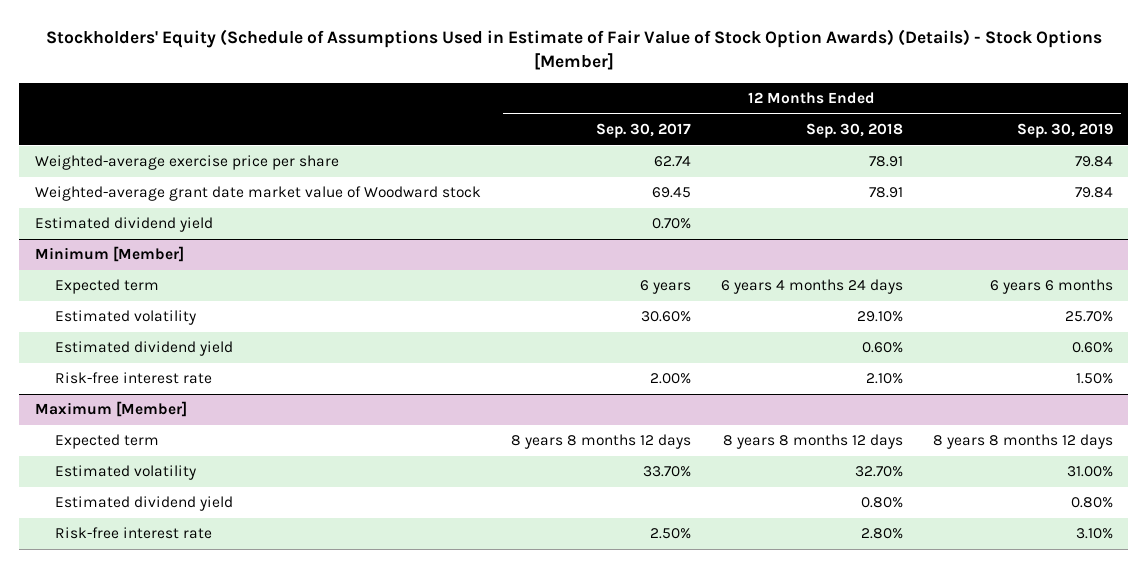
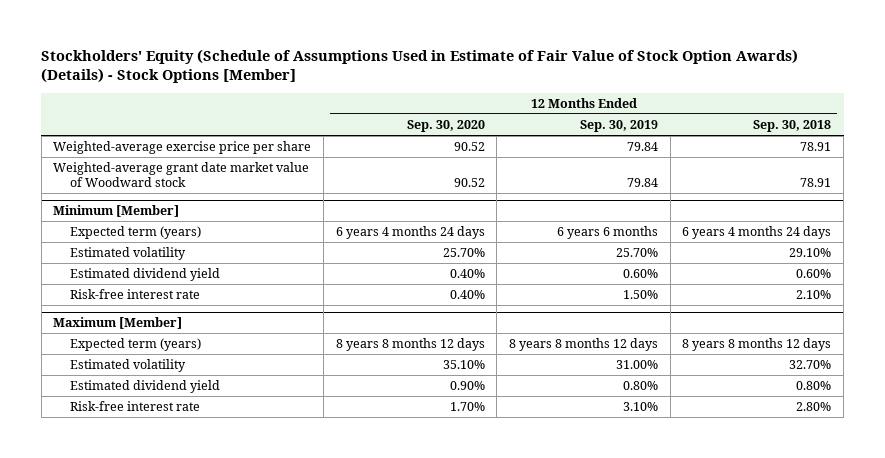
[595,123,691,139] Sep. 30, 2017 -> none
none -> [406,119,485,132] Sep. 30, 2020
[34,217,213,233] Estimated dividend yield -> none
[55,279,160,295] Expected term -> [70,226,202,240] Expected term (years)
[55,434,160,450] Expected term -> [70,338,202,352] Expected term (years)

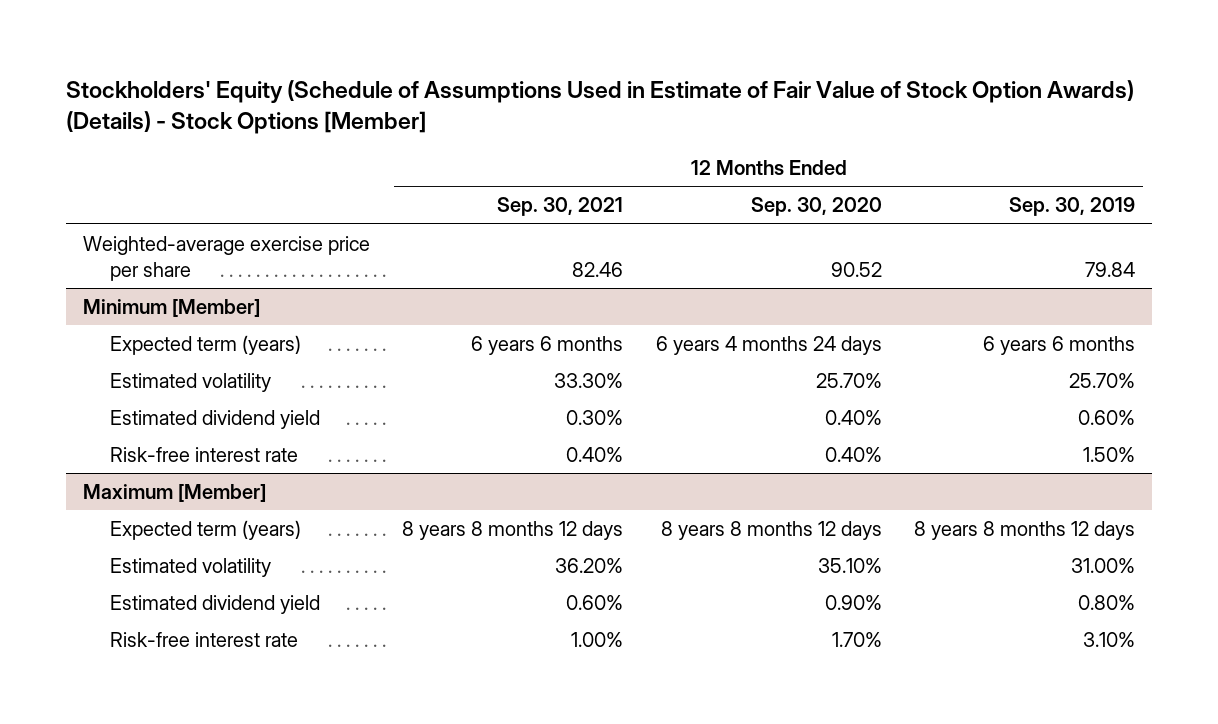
[753,119,832,132] Sep. 30, 2018 -> none
none -> [497,197,624,217] Sep. 30, 2021
[53,162,310,187] Weighted-average grant date market value of Woodward stock -> none

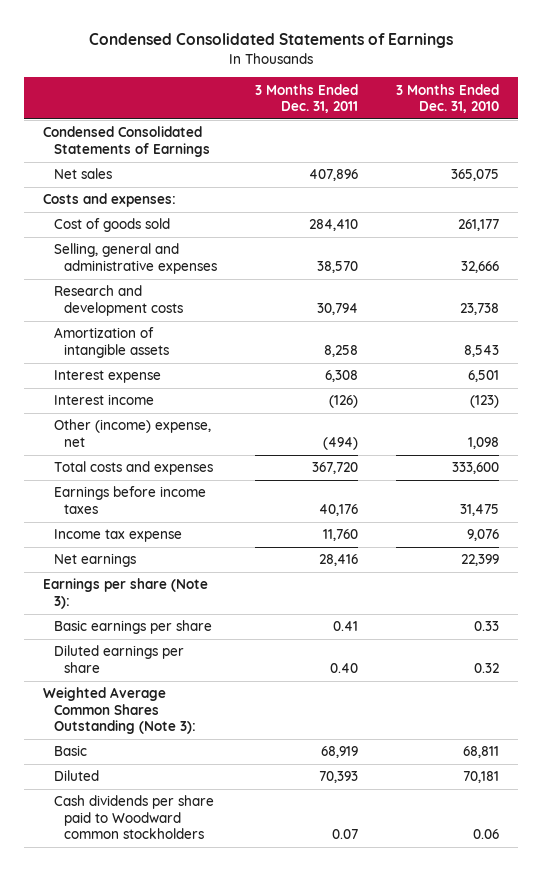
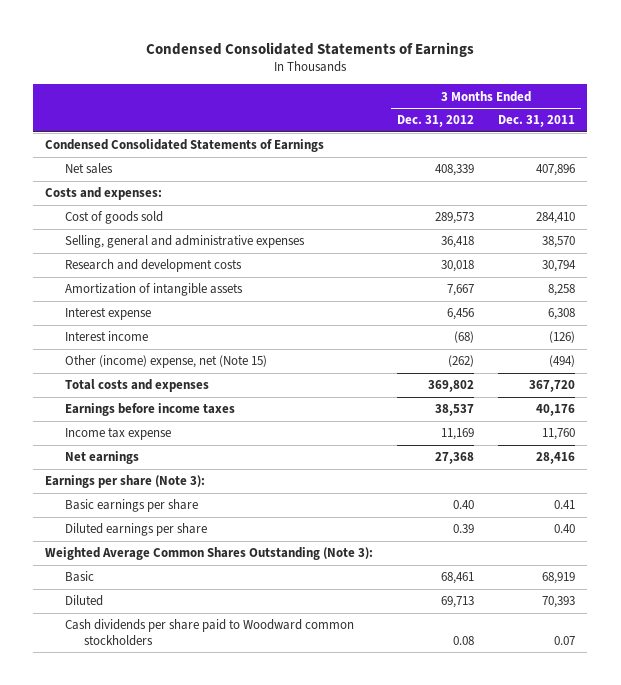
[396,83,500,114] 3 Months Ended Dec. 31, 2010 -> none
none -> [397,115,475,128] Dec. 31, 2012
[53,419,211,447] Other (income) expense, net -> [64,355,267,369] Other (income) expense, net (Note 15)

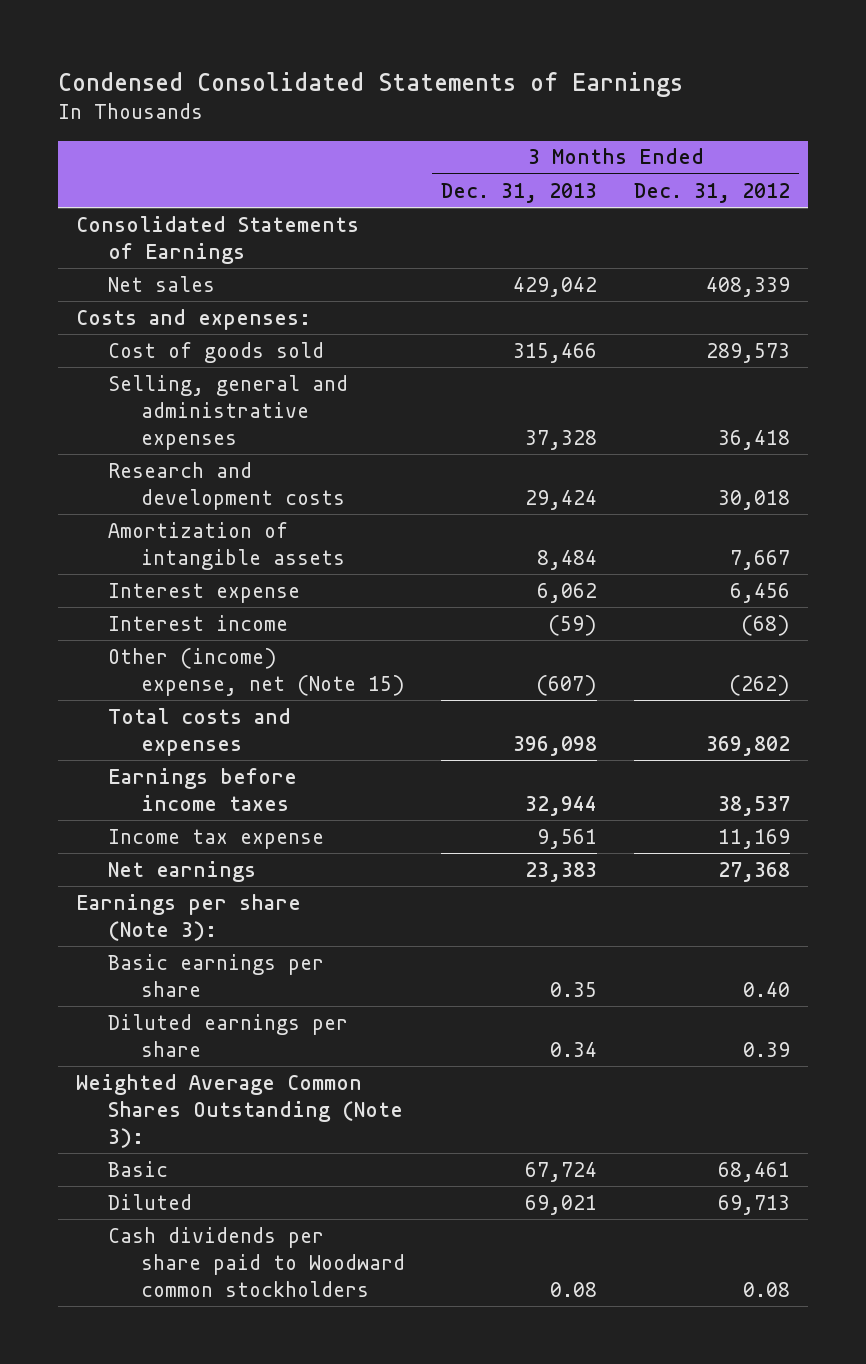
[498,115,576,128] Dec. 31, 2011 -> none
none -> [441,182,598,203] Dec. 31, 2013
[45,139,325,153] Condensed Consolidated Statements of Earnings -> [76,215,360,264] Consolidated Statements of Earnings

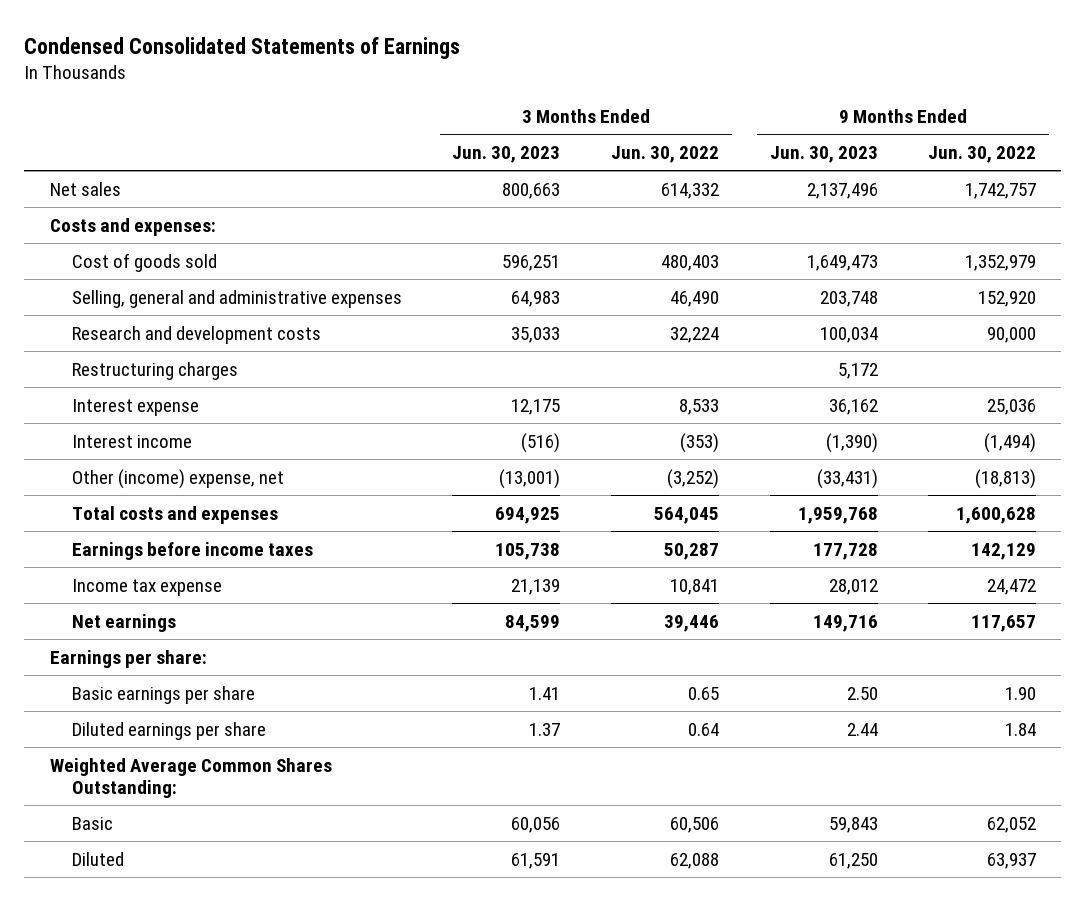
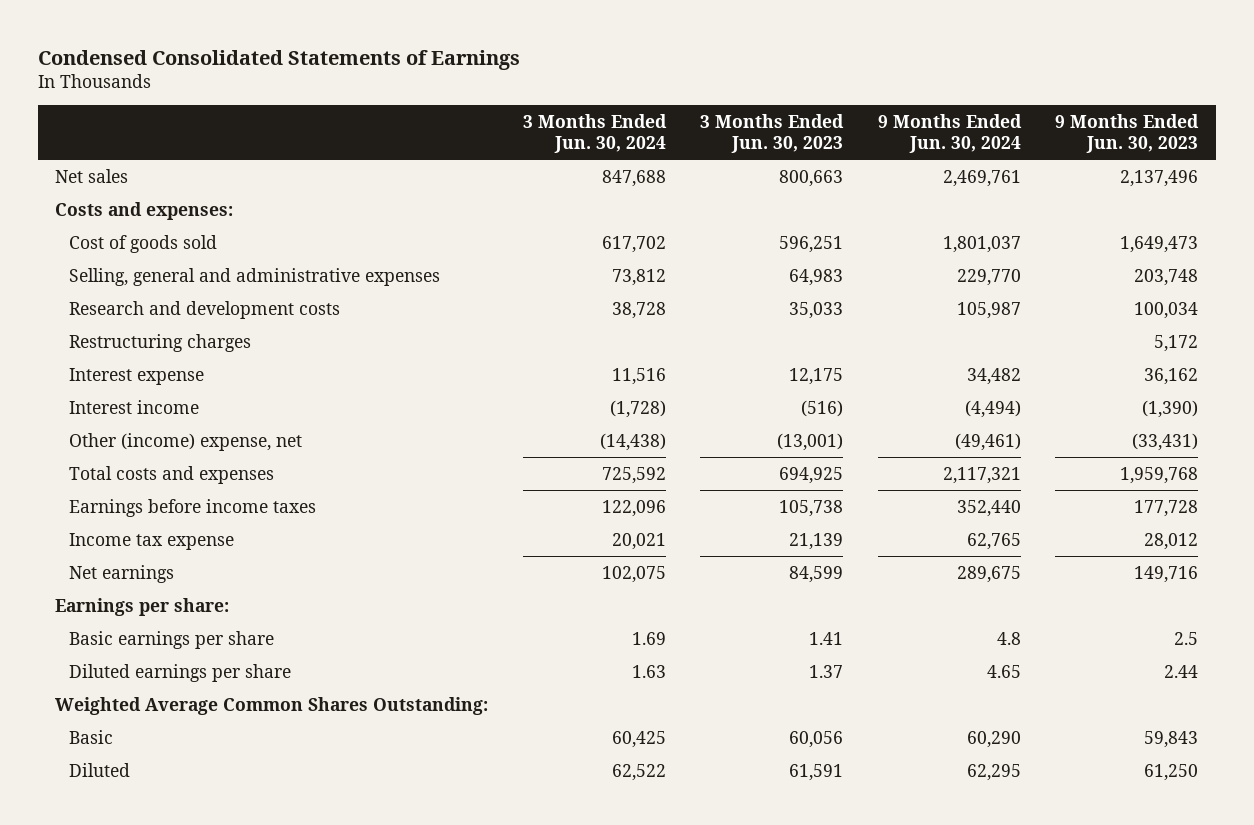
[610,145,719,163] Jun. 30, 2022 -> none
[928,145,1037,163] Jun. 30, 2022 -> none
none -> [522,113,667,153] 3 Months Ended Jun. 30, 2024
none -> [877,113,1022,153] 9 Months Ended Jun. 30, 2024
[846,686,878,700] 2.50 -> [1174,631,1199,645] 2.5

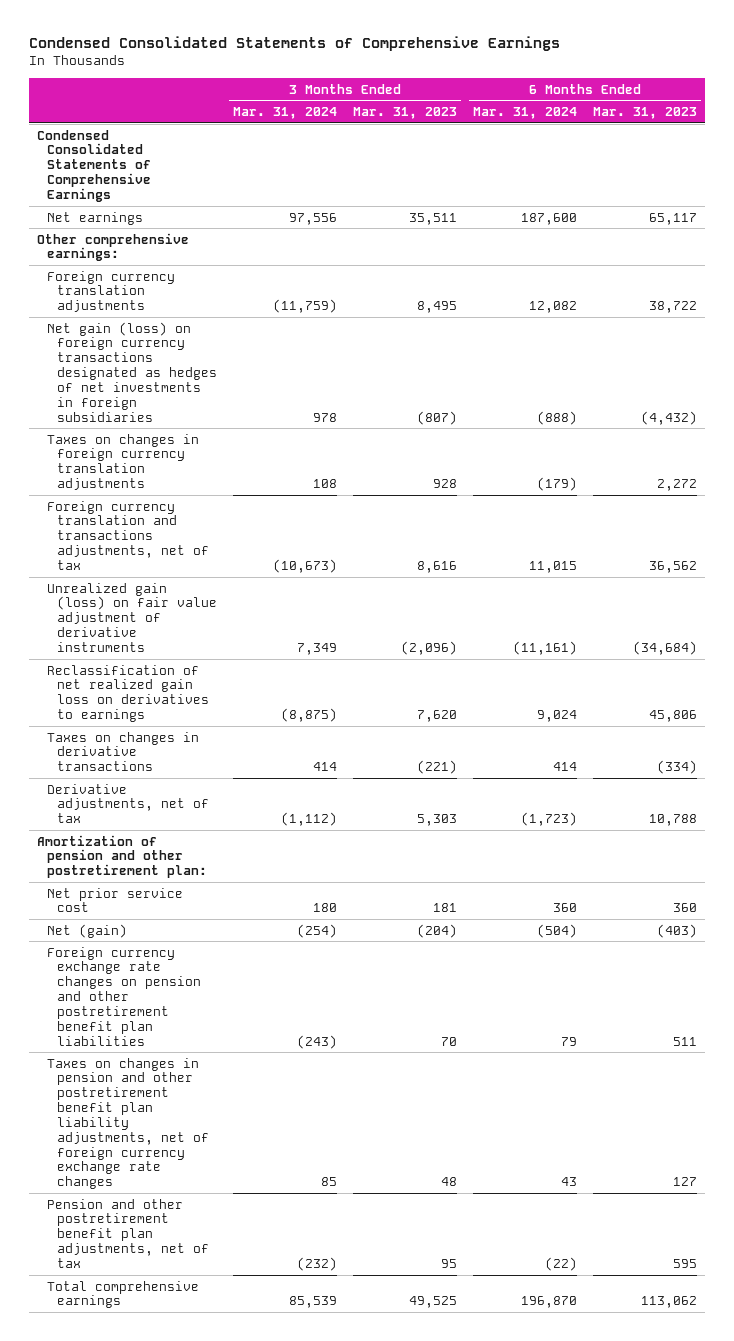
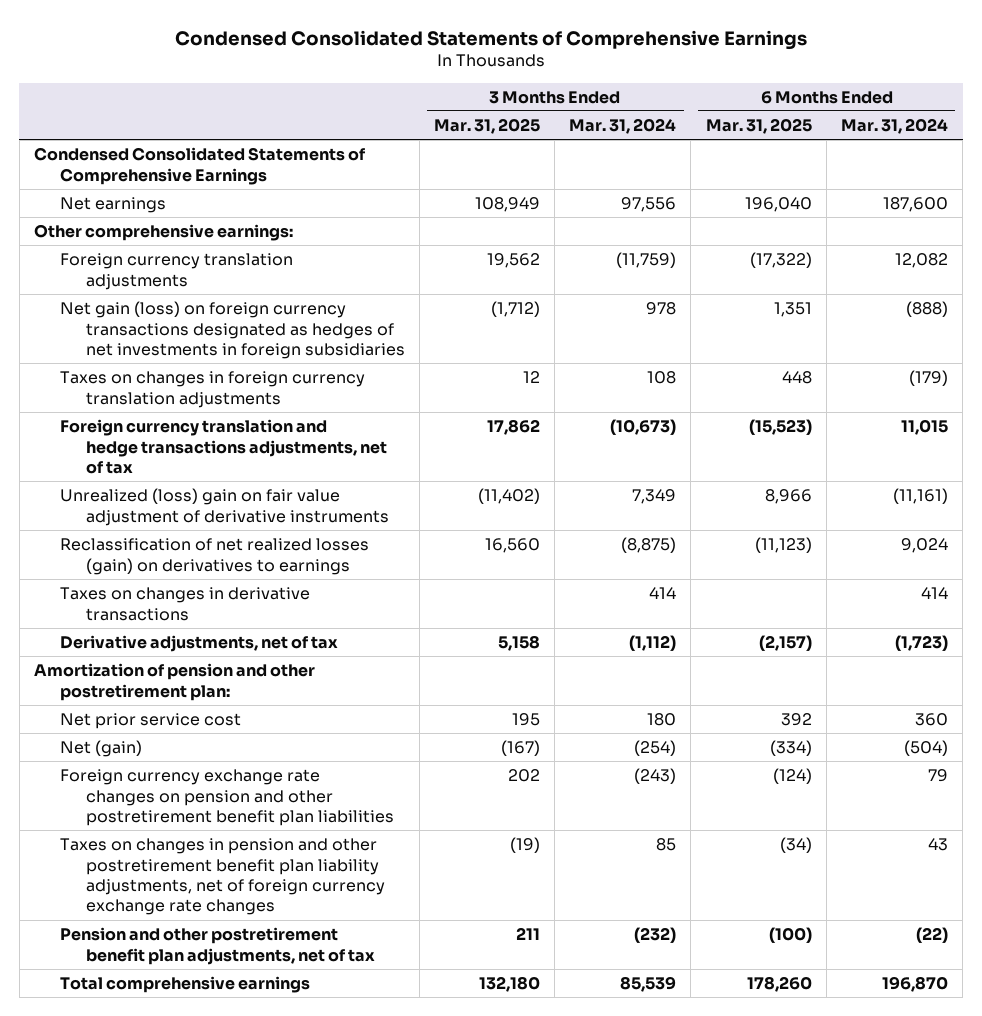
[353,106,458,119] Mar. 31, 2023 -> none
[592,106,697,119] Mar. 31, 2023 -> none
none -> [433,118,540,135] Mar. 31, 2025
none -> [705,118,812,135] Mar. 31, 2025
[46,500,210,570] Foreign currency translation and transactions adjustments, net of tax -> [59,419,387,474] Foreign currency translation and hedge transactions adjustments, net of tax
[46,582,218,652] Unrealized gain (loss) on fair value adjustment of derivative instruments -> [59,488,389,526] Unrealized (loss) gain on fair value adjustment of derivative instruments
[46,664,210,723] Reclassification of net realized gain loss on derivatives to earnings -> [59,538,369,575] Reclassification of net realized losses (gain) on derivatives to earnings

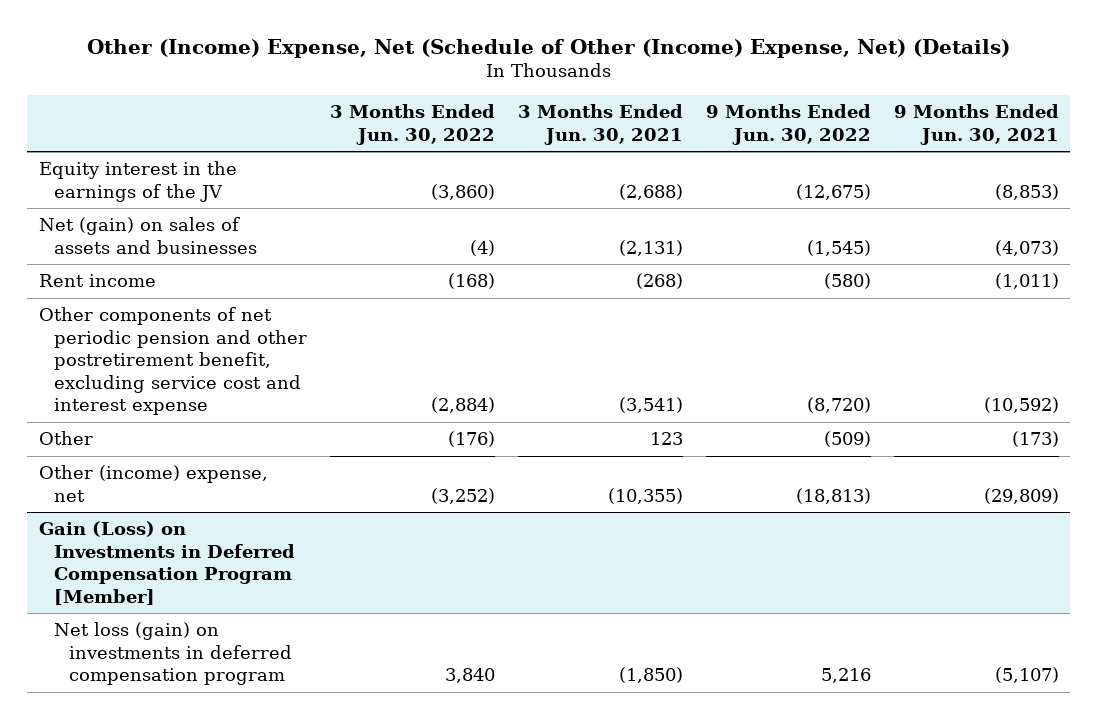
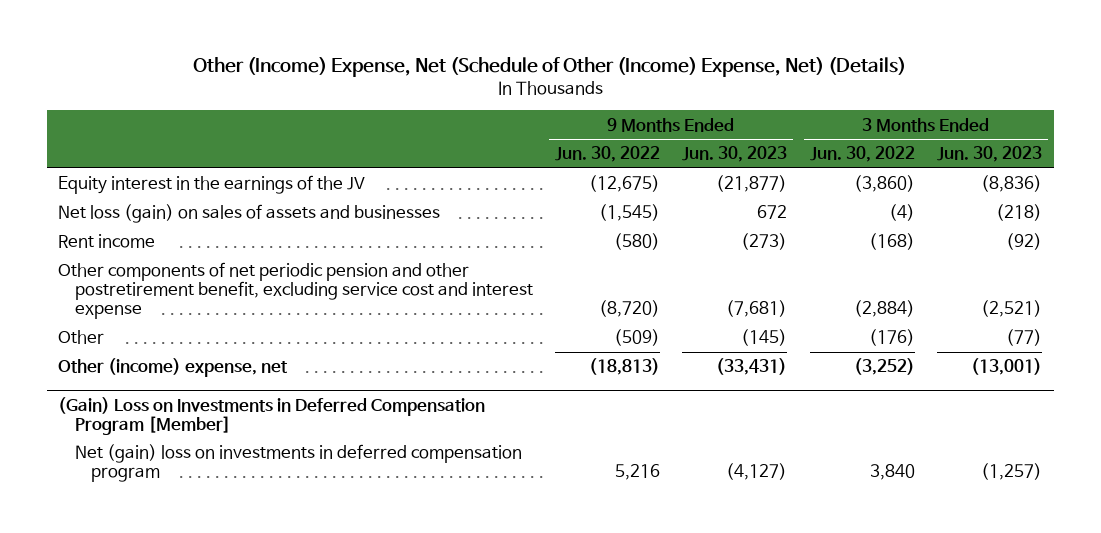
[517,103,683,145] 3 Months Ended Jun. 30, 2021 -> none
[893,103,1059,145] 9 Months Ended Jun. 30, 2021 -> none
none -> [682,146,788,163] Jun. 30, 2023
none -> [937,146,1043,163] Jun. 30, 2023
[38,217,257,254] Net (gain) on sales of assets and businesses -> [58,204,441,224] Net loss (gain) on sales of assets and businesses
[38,521,295,605] Gain (Loss) on Investments in Deferred Compensation Program [Member] -> [58,396,486,435] (Gain) Loss on Investments in Deferred Compensation Program [Member]
[53,622,293,686] Net loss (gain) on investments in deferred compensation program -> [74,444,522,483] Net (gain) loss on investments in deferred compensation program

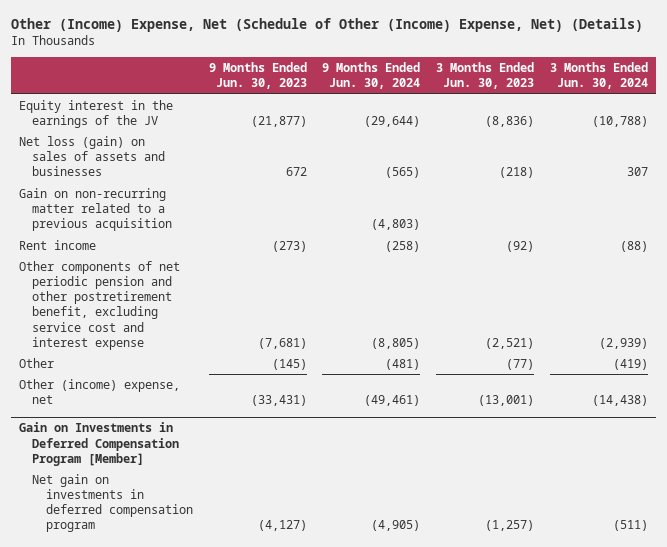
[555,146,661,163] Jun. 30, 2022 -> none
[809,146,915,163] Jun. 30, 2022 -> none
none -> [322,62,421,90] 9 Months Ended Jun. 30, 2024
none -> [550,62,649,90] 3 Months Ended Jun. 30, 2024
none -> [18,187,173,232] Gain on non-recurring matter related to a previous acquisition
[58,396,486,435] (Gain) Loss on Investments in Deferred Compensation Program [Member] -> [18,422,180,466] Gain on Investments in Deferred Compensation Program [Member]
[74,444,522,483] Net (gain) loss on investments in deferred compensation program -> [32,473,193,533] Net gain on investments in deferred compensation program

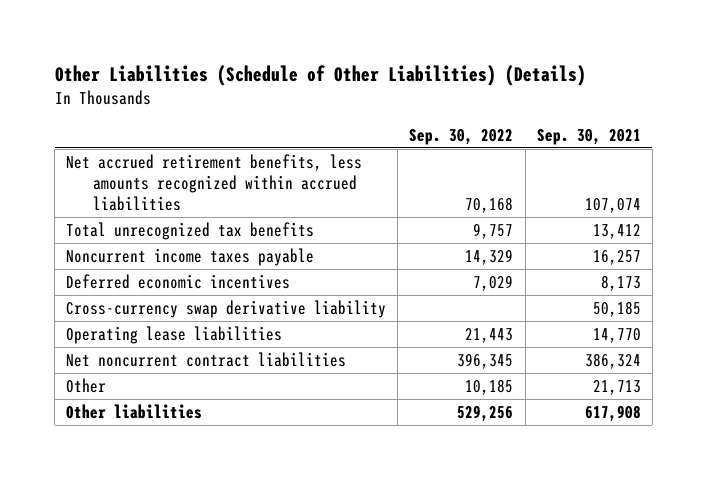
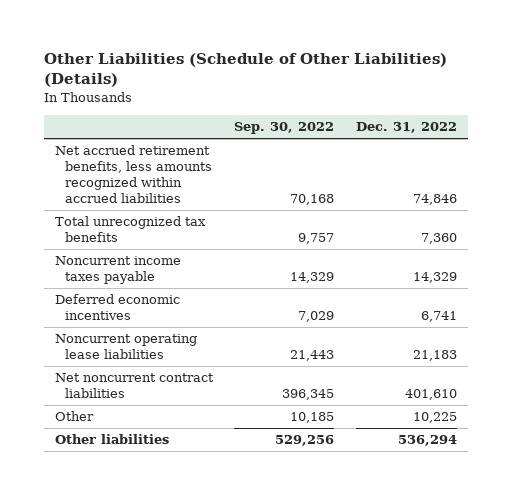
[536,128,641,145] Sep. 30, 2021 -> none
none -> [355,122,457,134] Dec. 31, 2022
[66,300,387,319] Cross-currency swap derivative liability -> none
[66,326,283,345] Operating lease liabilities -> [54,334,197,360] Noncurrent operating lease liabilities

